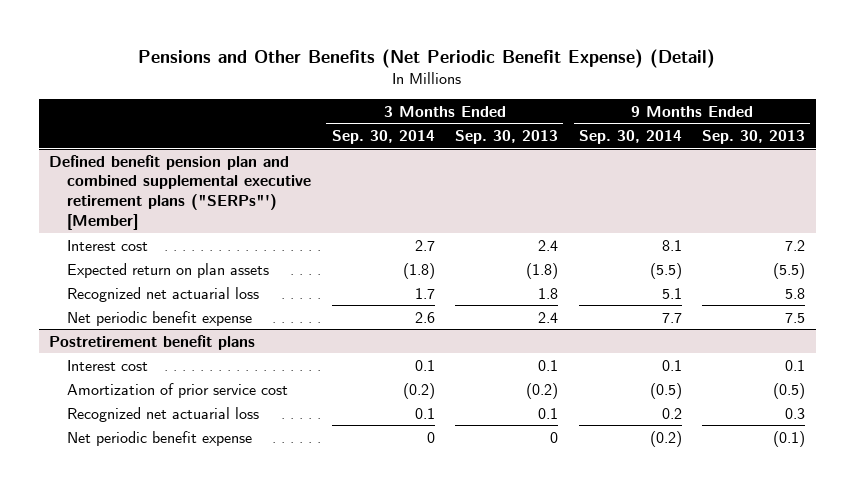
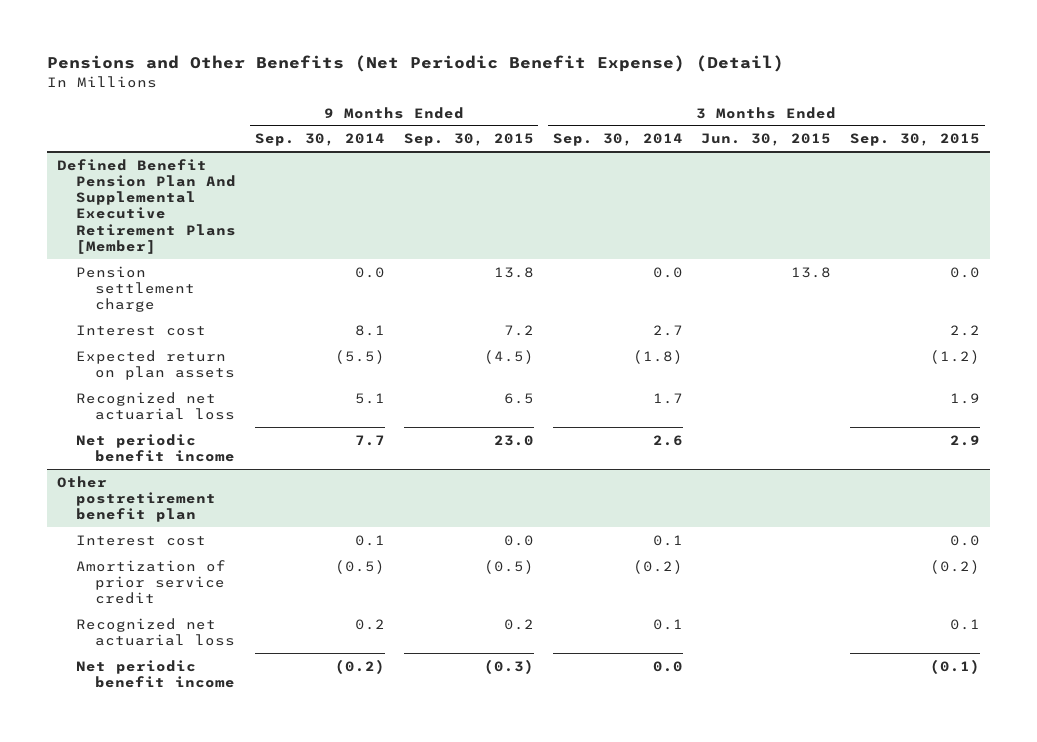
[455,130,559,145] Sep. 30, 2013 -> none
[702,130,806,145] Sep. 30, 2013 -> none
none -> [403,133,534,147] Sep. 30, 2015
none -> [701,133,832,147] Jun. 30, 2015
none -> [850,133,981,147] Sep. 30, 2015
[49,154,311,231] Defined benefit pension plan and combined supplemental executive retirement plans ("SERPs"') [Member] -> [56,158,236,254] Defined Benefit Pension Plan And Supplemental Executive Retirement Plans [Member]
none -> [75,265,196,313] Pension settlement charge
[66,310,252,326] Net periodic benefit expense -> [75,433,236,462] Net periodic benefit income
[49,334,256,350] Postretirement benefit plans -> [56,475,216,523] Other postretirement benefit plan
[66,382,288,398] Amortization of prior service cost -> [75,559,226,605] Amortization of prior service credit
[66,430,252,446] Net periodic benefit expense -> [75,659,236,688] Net periodic benefit income
[426,431,435,443] 0 -> [652,660,683,672] 0.0

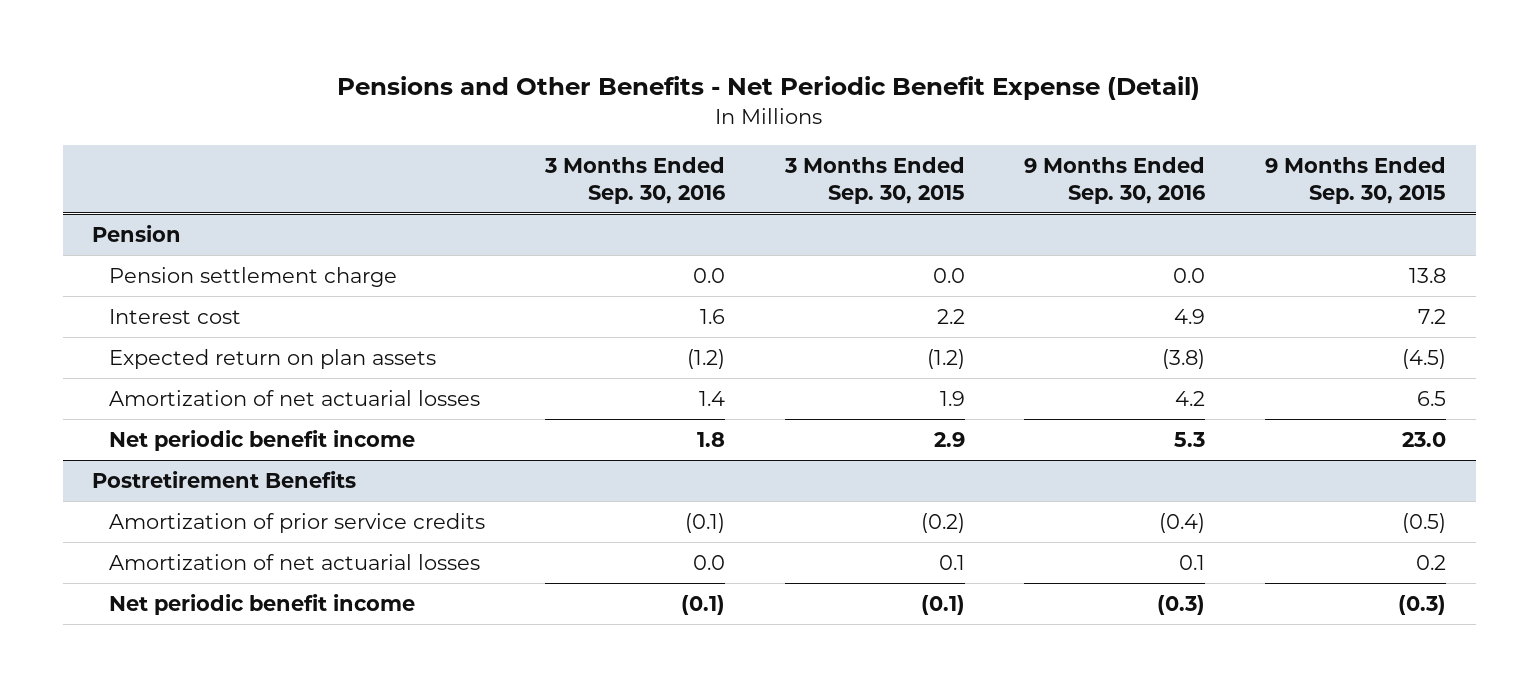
[47,55,785,73] Pensions and Other Benefits (Net Periodic Benefit Expense) (Detail) -> [337,76,1201,101] Pensions and Other Benefits - Net Periodic Benefit Expense (Detail)
[254,133,385,147] Sep. 30, 2014 -> none
[552,133,683,147] Sep. 30, 2014 -> none
[701,133,832,147] Jun. 30, 2015 -> none
none -> [544,156,726,204] 3 Months Ended Sep. 30, 2016
none -> [1024,156,1206,204] 9 Months Ended Sep. 30, 2016
[56,158,236,254] Defined Benefit Pension Plan And Supplemental Executive Retirement Plans [Member] -> none
none -> [92,224,182,242] Pension
[75,391,236,420] Recognized net actuarial loss -> [109,389,481,406] Amortization of net actuarial losses
[75,534,206,546] Interest cost -> none
[56,475,216,523] Other postretirement benefit plan -> [92,470,357,488] Postretirement Benefits
[75,559,226,605] Amortization of prior service credit -> [109,512,486,533] Amortization of prior service credits
[75,617,236,646] Recognized net actuarial loss -> [109,553,481,570] Amortization of net actuarial losses

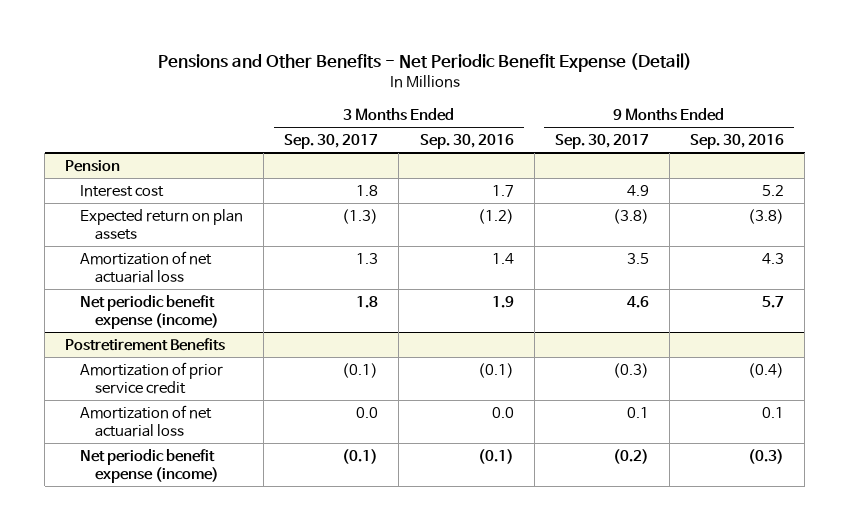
[783,156,965,204] 3 Months Ended Sep. 30, 2015 -> none
[1264,156,1446,204] 9 Months Ended Sep. 30, 2015 -> none
none -> [284,133,379,149] Sep. 30, 2017
none -> [554,133,649,149] Sep. 30, 2017
[109,266,398,287] Pension settlement charge -> none
[700,308,726,324] 1.6 -> [491,184,514,197] 1.7
[1174,308,1206,324] 4.9 -> [762,184,785,196] 5.2
[109,389,481,406] Amortization of net actuarial losses -> [80,250,213,283] Amortization of net actuarial loss
[1175,390,1206,406] 4.2 -> [762,252,785,264] 4.3
[109,429,416,451] Net periodic benefit income -> [80,294,219,329] Net periodic benefit expense (income)
[697,431,726,447] 1.8 -> [491,295,514,308] 1.9
[1174,431,1206,447] 5.3 -> [762,295,785,308] 5.7
[109,512,486,533] Amortization of prior service credits -> [80,361,224,394] Amortization of prior service credit
[109,553,481,570] Amortization of net actuarial losses -> [80,404,213,437] Amortization of net actuarial loss
[109,593,416,615] Net periodic benefit income -> [80,448,219,483] Net periodic benefit expense (income)

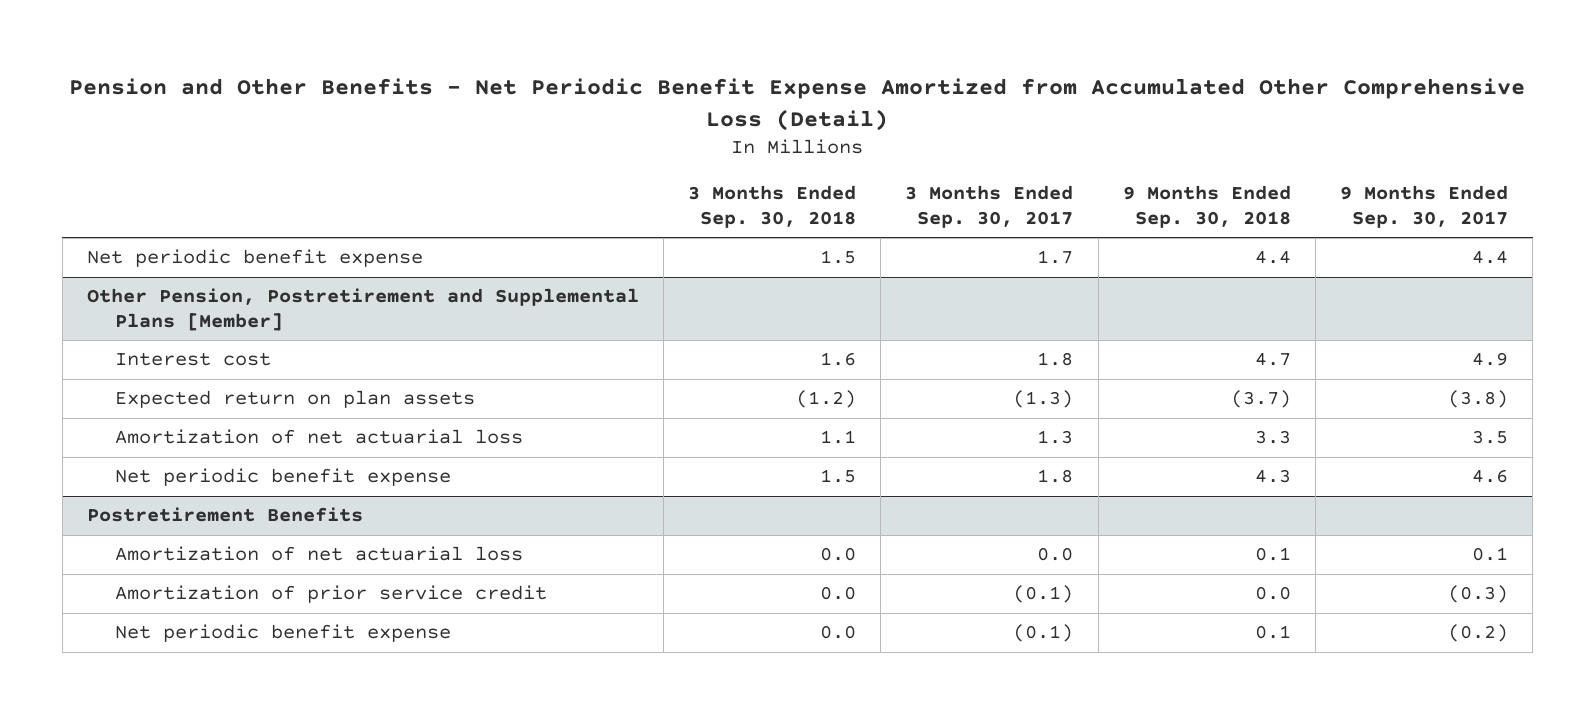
[157,53,692,73] Pensions and Other Benefits - Net Periodic Benefit Expense (Detail) -> [69,77,1526,131] Pension and Other Benefits - Net Periodic Benefit Expense Amortized from Accumulated Other Comprehensive Loss (Detail)
[419,133,514,149] Sep. 30, 2016 -> none
[690,133,785,149] Sep. 30, 2016 -> none
none -> [688,185,857,229] 3 Months Ended Sep. 30, 2018
none -> [1122,185,1291,229] 9 Months Ended Sep. 30, 2018
[65,159,121,172] Pension -> none
none -> [86,249,423,268] Net periodic benefit expense
none -> [86,288,639,332] Other Pension, Postretirement and Supplemental Plans [Member]
[80,294,219,329] Net periodic benefit expense (income) -> [114,468,451,487] Net periodic benefit expense
[80,361,224,394] Amortization of prior service credit -> [114,585,547,604] Amortization of prior service credit
[80,448,219,483] Net periodic benefit expense (income) -> [114,624,451,643] Net periodic benefit expense

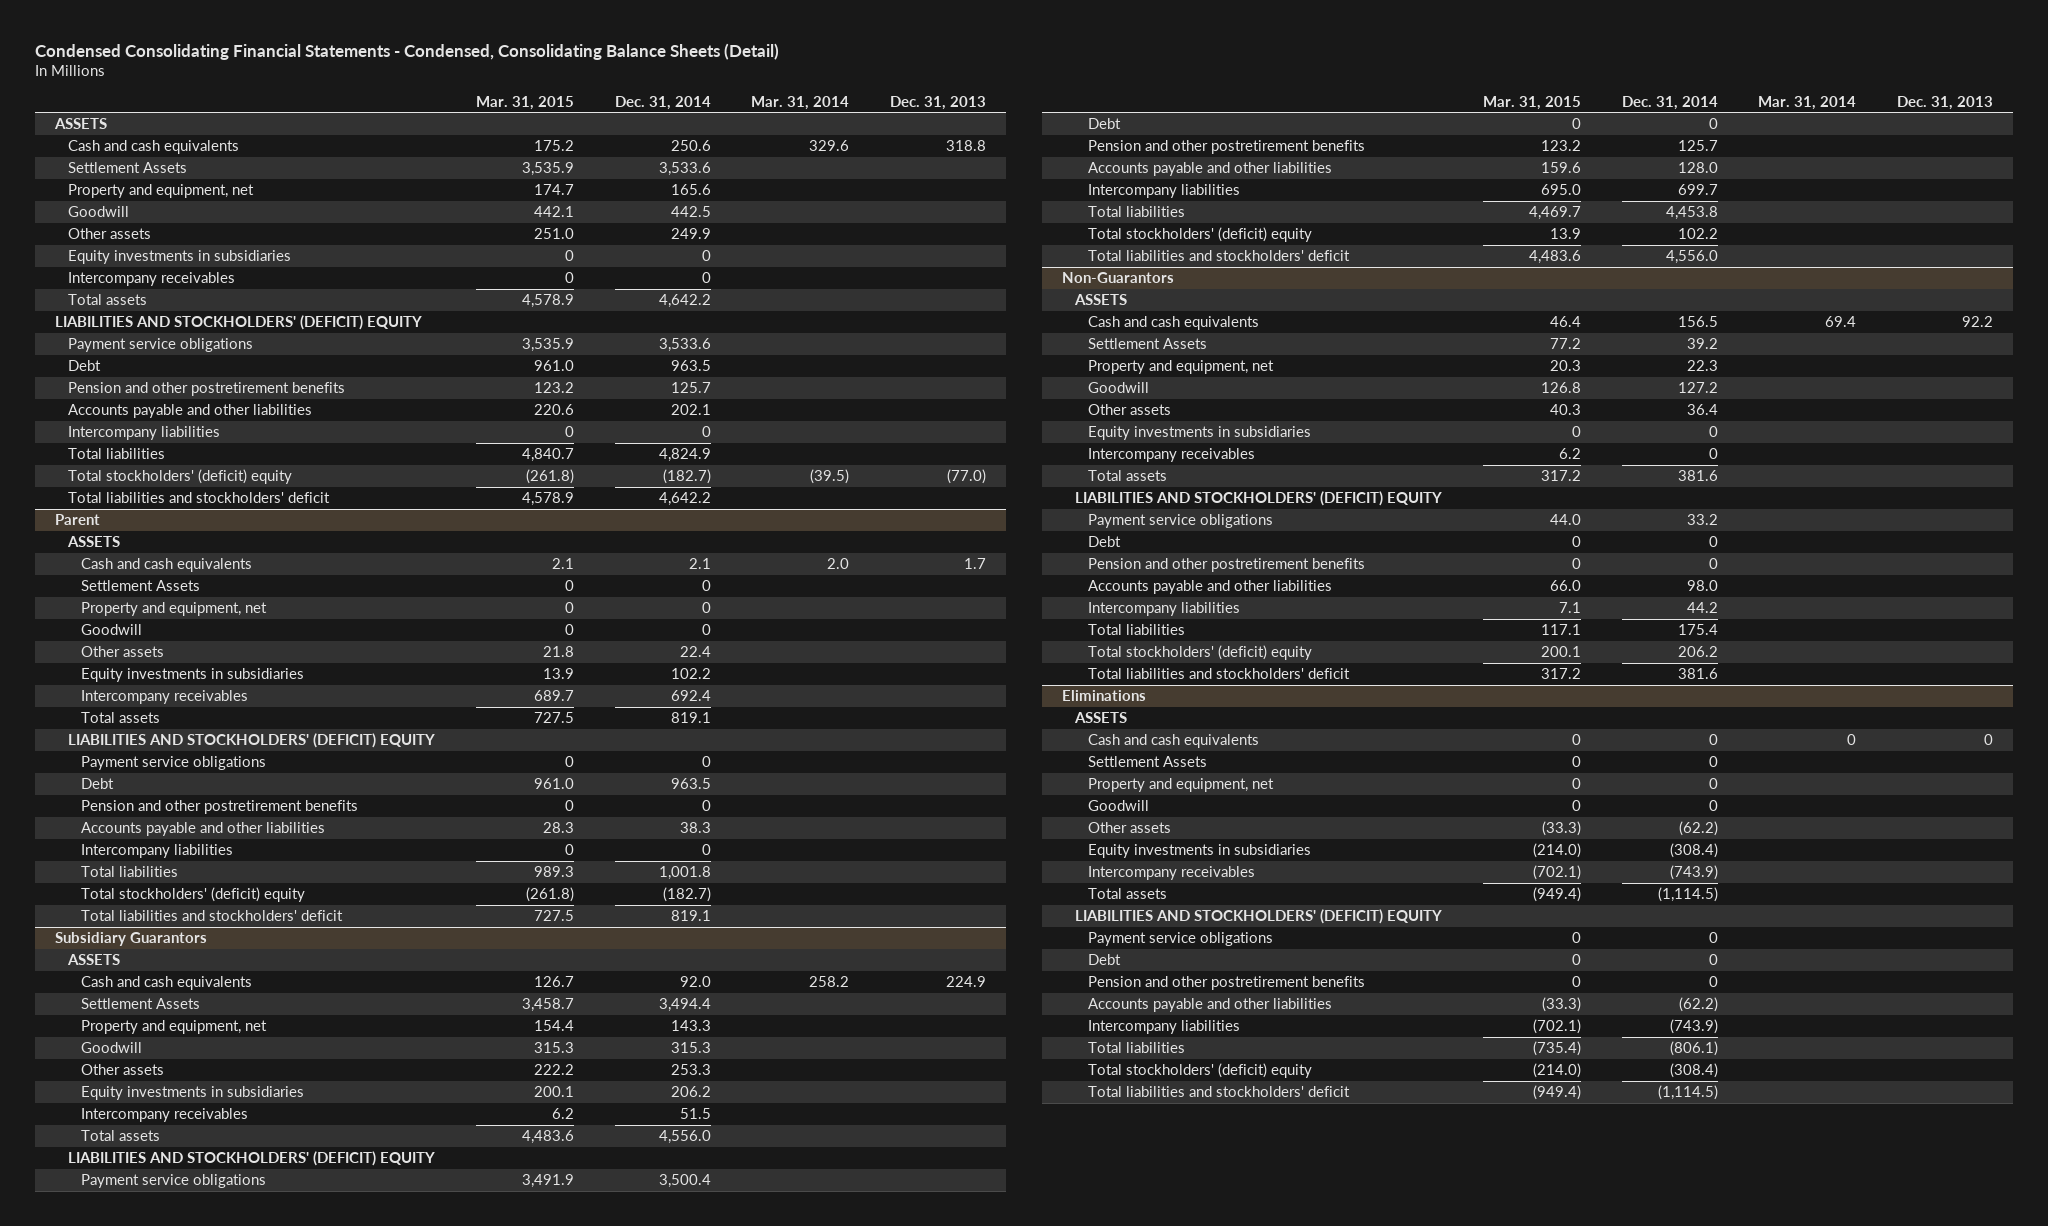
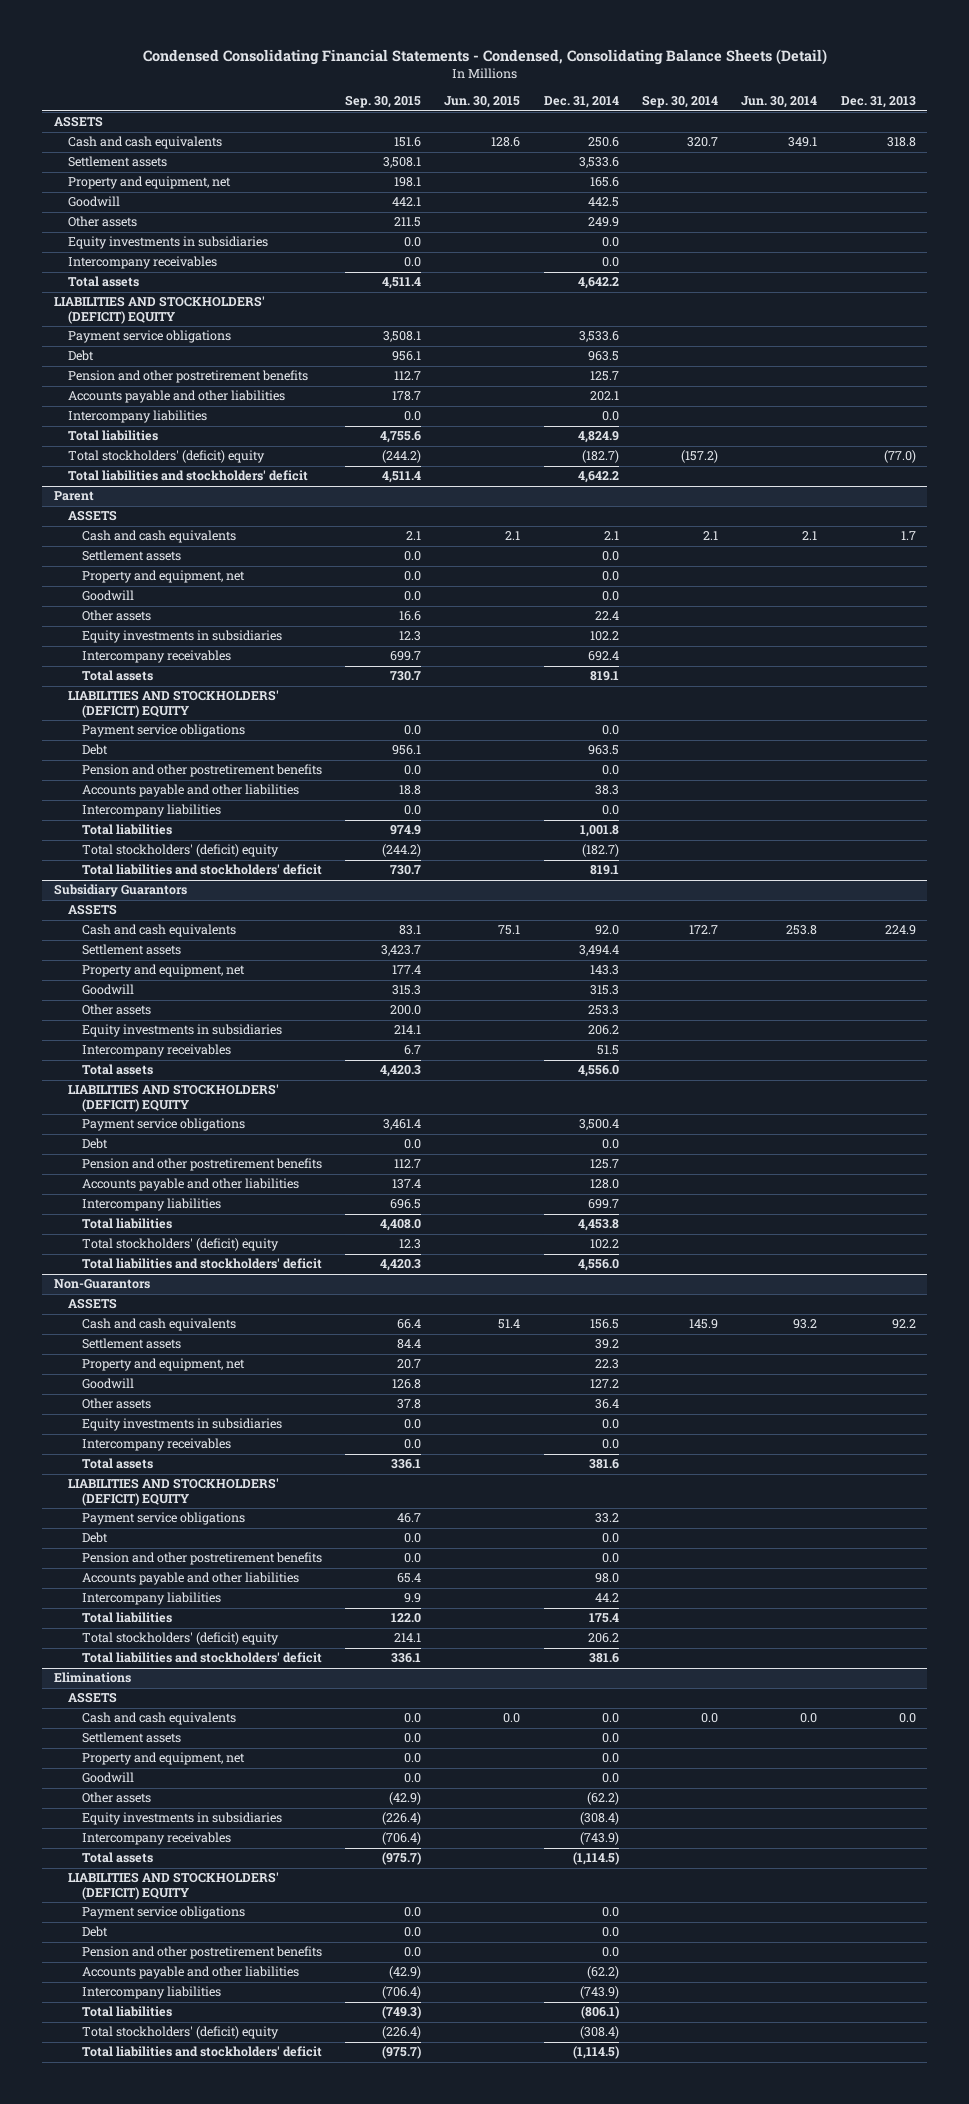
[475,95,574,110] Mar. 31, 2015 -> none
[751,95,850,110] Mar. 31, 2014 -> none
none -> [345,95,422,109] Sep. 30, 2015
none -> [444,96,521,109] Jun. 30, 2015
none -> [641,95,718,109] Sep. 30, 2014
none -> [741,96,818,109] Jun. 30, 2014
[68,162,188,174] Settlement Assets -> [67,156,167,168] Settlement assets
[701,250,711,262] 0 -> [601,237,619,248] 0.0
[701,272,711,284] 0 -> [601,257,619,268] 0.0
[701,426,711,438] 0 -> [601,411,619,422] 0.0
[81,580,201,592] Settlement Assets -> [81,550,181,562] Settlement assets
[701,580,711,592] 0 -> [601,551,619,562] 0.0
[701,602,711,614] 0 -> [601,571,619,582] 0.0
[701,624,711,636] 0 -> [601,591,619,602] 0.0
[701,756,711,768] 0 -> [601,725,619,736] 0.0
[701,800,711,812] 0 -> [601,765,619,776] 0.0
[701,844,711,856] 0 -> [601,805,619,816] 0.0
[81,998,201,1010] Settlement Assets -> [81,944,181,956] Settlement assets
[1708,118,1718,130] 0 -> [601,1139,619,1150] 0.0
[1088,338,1208,350] Settlement Assets -> [81,1338,181,1350] Settlement assets
[1708,426,1718,438] 0 -> [601,1419,619,1430] 0.0
[1708,448,1718,460] 0 -> [601,1439,619,1450] 0.0
[1708,536,1718,548] 0 -> [601,1533,619,1544] 0.0
[1708,558,1718,570] 0 -> [601,1553,619,1564] 0.0
[1708,734,1718,746] 0 -> [601,1713,619,1724] 0.0
[1983,734,1993,746] 0 -> [898,1713,916,1724] 0.0
[1088,756,1208,768] Settlement Assets -> [81,1732,181,1744] Settlement assets
[1708,756,1718,768] 0 -> [601,1733,619,1744] 0.0
[1708,778,1718,790] 0 -> [601,1753,619,1764] 0.0
[1708,800,1718,812] 0 -> [601,1773,619,1784] 0.0
[1708,932,1718,944] 0 -> [601,1907,619,1918] 0.0
[1708,954,1718,966] 0 -> [601,1927,619,1938] 0.0
[1708,976,1718,988] 0 -> [601,1947,619,1958] 0.0

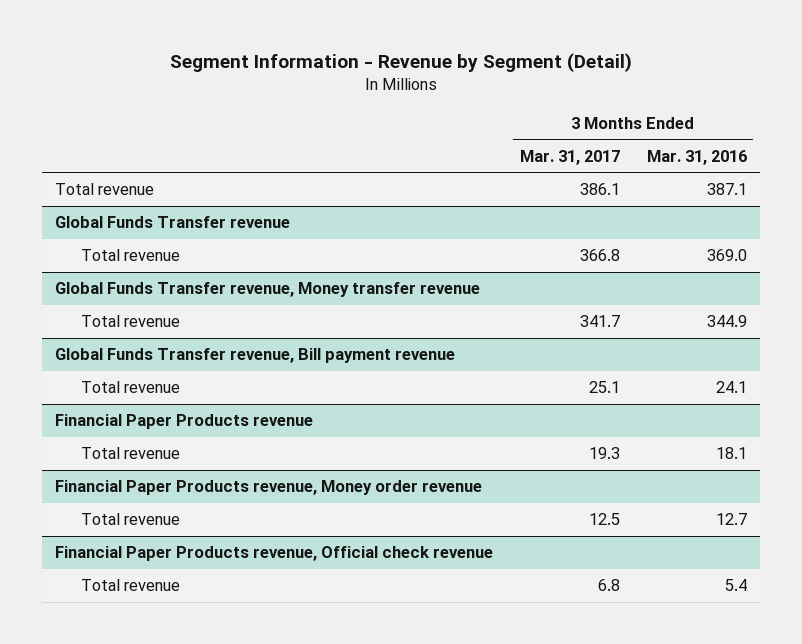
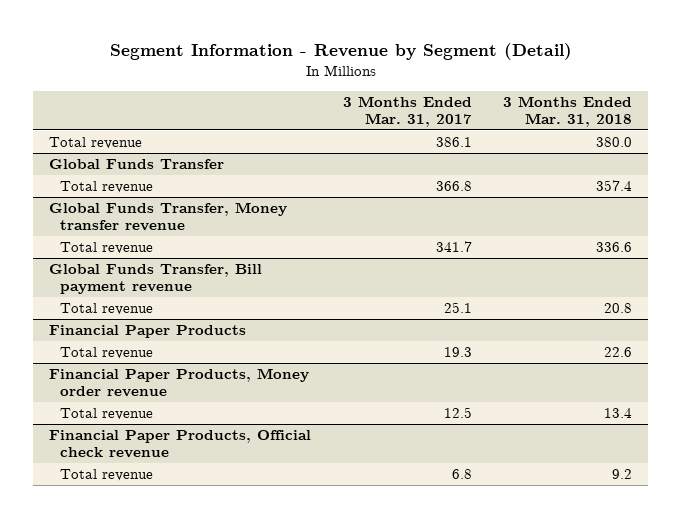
[646,149,747,165] Mar. 31, 2016 -> none
none -> [503,95,633,127] 3 Months Ended Mar. 31, 2018
[55,216,291,229] Global Funds Transfer revenue -> [49,158,225,169] Global Funds Transfer
[55,282,481,298] Global Funds Transfer revenue, Money transfer revenue -> [49,201,288,231] Global Funds Transfer, Money transfer revenue
[55,348,456,364] Global Funds Transfer revenue, Bill payment revenue -> [49,263,263,294] Global Funds Transfer, Bill payment revenue
[55,414,314,430] Financial Paper Products revenue -> [49,324,247,338] Financial Paper Products
[55,480,483,496] Financial Paper Products revenue, Money order revenue -> [49,367,310,397] Financial Paper Products, Money order revenue
[55,546,494,562] Financial Paper Products revenue, Official check revenue -> [49,429,312,458] Financial Paper Products, Official check revenue

